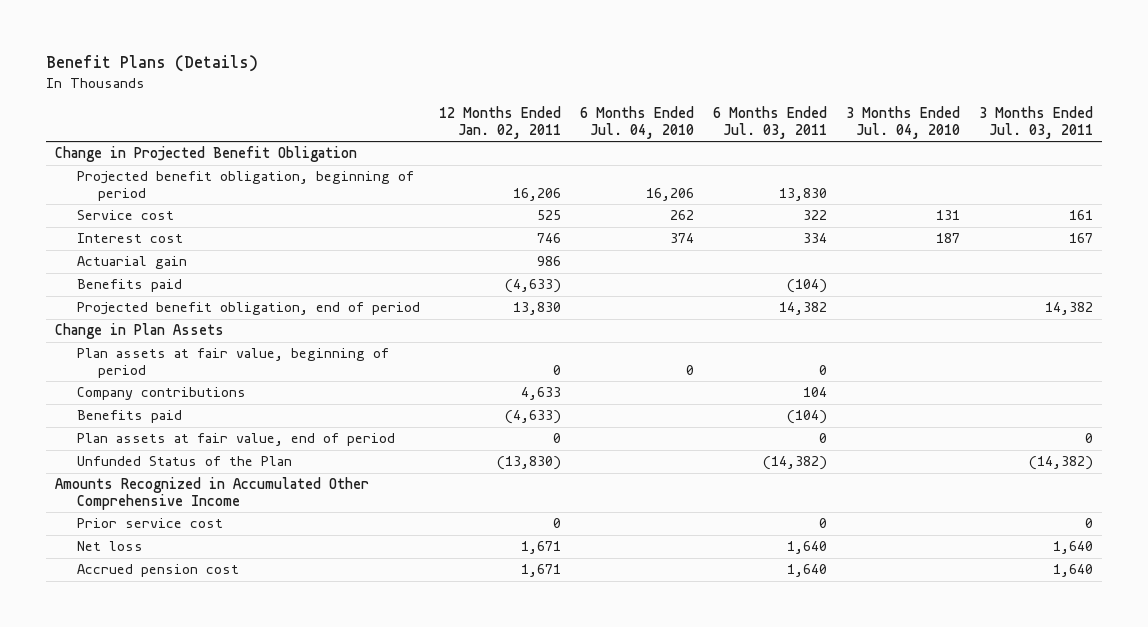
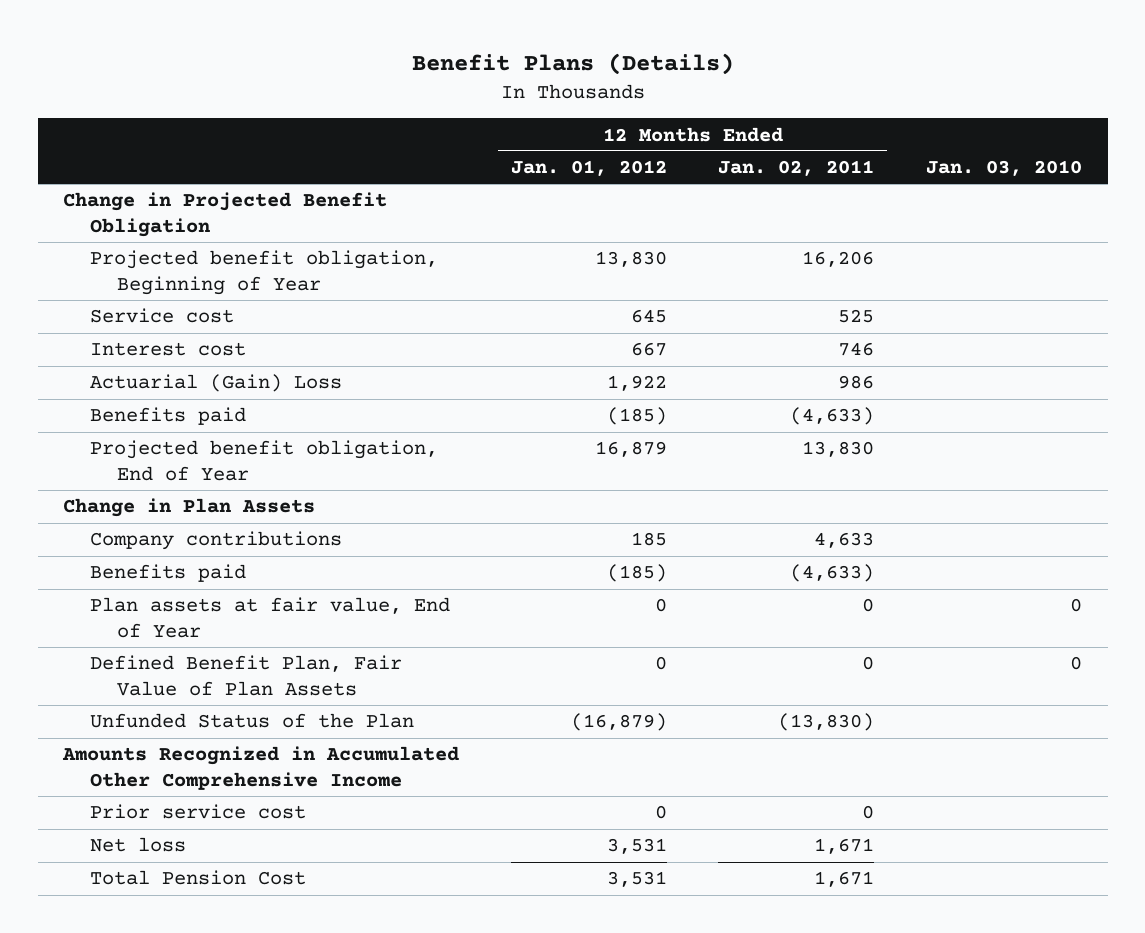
[579,106,694,139] 6 Months Ended Jul. 04, 2010 -> none
[712,106,827,139] 6 Months Ended Jul. 03, 2011 -> none
[845,106,960,139] 3 Months Ended Jul. 04, 2010 -> none
[978,106,1093,139] 3 Months Ended Jul. 03, 2011 -> none
none -> [510,160,667,177] Jan. 01, 2012
none -> [925,160,1082,177] Jan. 03, 2010
[76,171,414,201] Projected benefit obligation, beginning of period -> [90,250,439,295] Projected benefit obligation, Beginning of Year
[76,256,187,270] Actuarial gain -> [90,374,343,393] Actuarial (Gain) Loss
[76,302,420,316] Projected benefit obligation, end of period -> [90,440,439,481] Projected benefit obligation, End of Year
[76,348,389,378] Plan assets at fair value, beginning of period -> none
[76,433,395,447] Plan assets at fair value, end of period -> [90,597,451,638] Plan assets at fair value, End of Year
none -> [90,655,403,696] Defined Benefit Plan, Fair Value of Plan Assets
[76,564,239,578] Accrued pension cost -> [90,870,307,886] Total Pension Cost

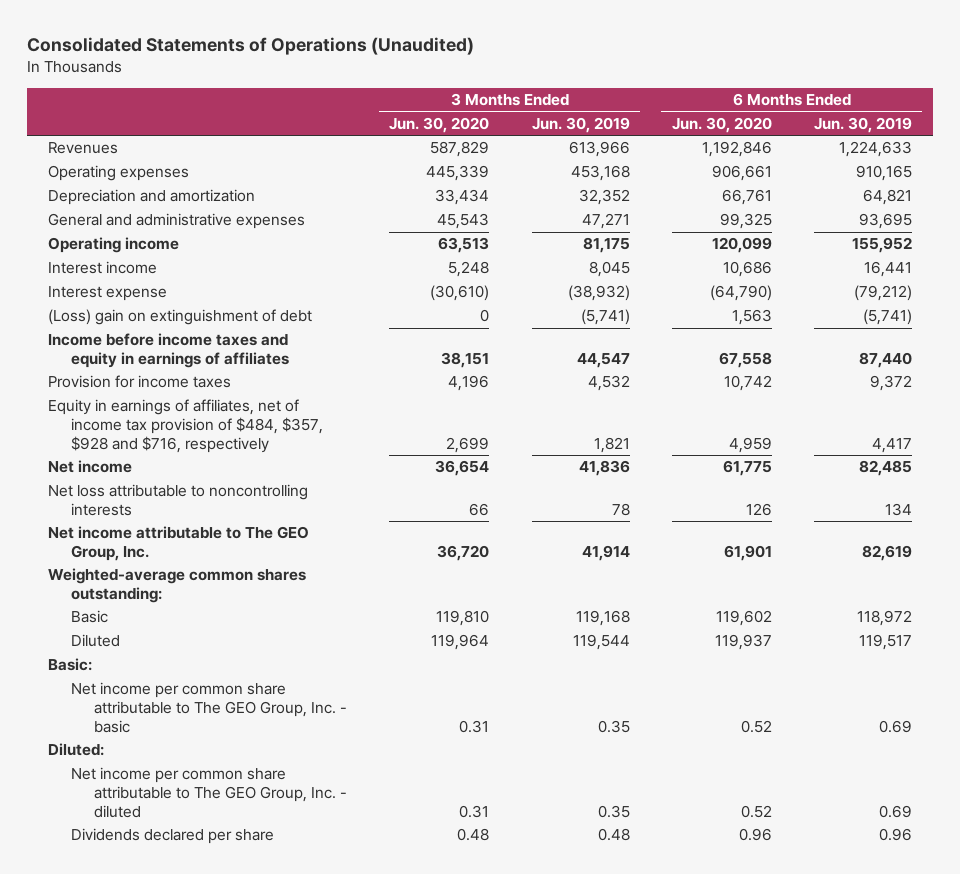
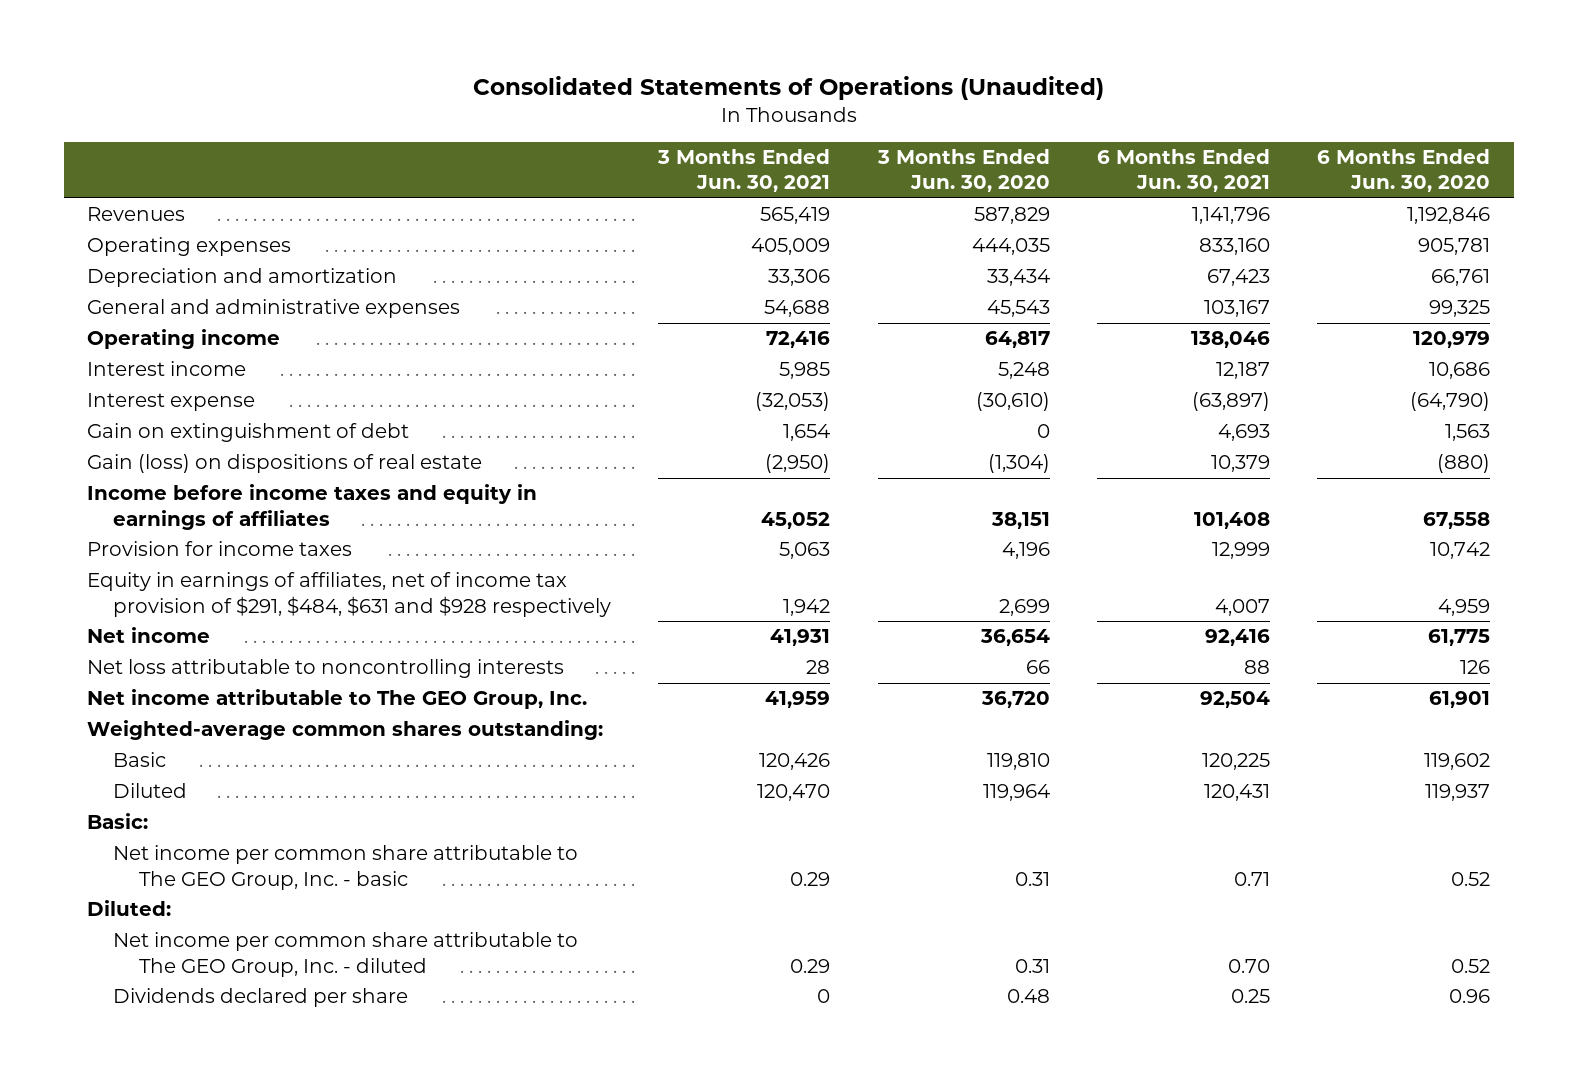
[531,116,630,133] Jun. 30, 2019 -> none
[813,116,912,133] Jun. 30, 2019 -> none
none -> [657,149,831,193] 3 Months Ended Jun. 30, 2021
none -> [1096,149,1270,193] 6 Months Ended Jun. 30, 2021
[426,165,490,182] 445,339 -> [971,238,1050,256] 444,035
[711,165,772,182] 906,661 -> [1418,238,1491,256] 905,781
[438,237,490,254] 63,513 -> [984,331,1050,349] 64,817
[711,237,772,254] 120,099 -> [1413,331,1491,349] 120,979
[48,309,313,326] (Loss) gain on extinguishment of debt -> [87,423,410,443] Gain on extinguishment of debt
none -> [87,454,483,474] Gain (loss) on dispositions of real estate
[48,399,324,453] Equity in earnings of affiliates, net of income tax provision of $484, $357, $928 and $716, respectively -> [87,572,612,617] Equity in earnings of affiliates, net of income tax provision of $291, $484, $631 and $928 respectively

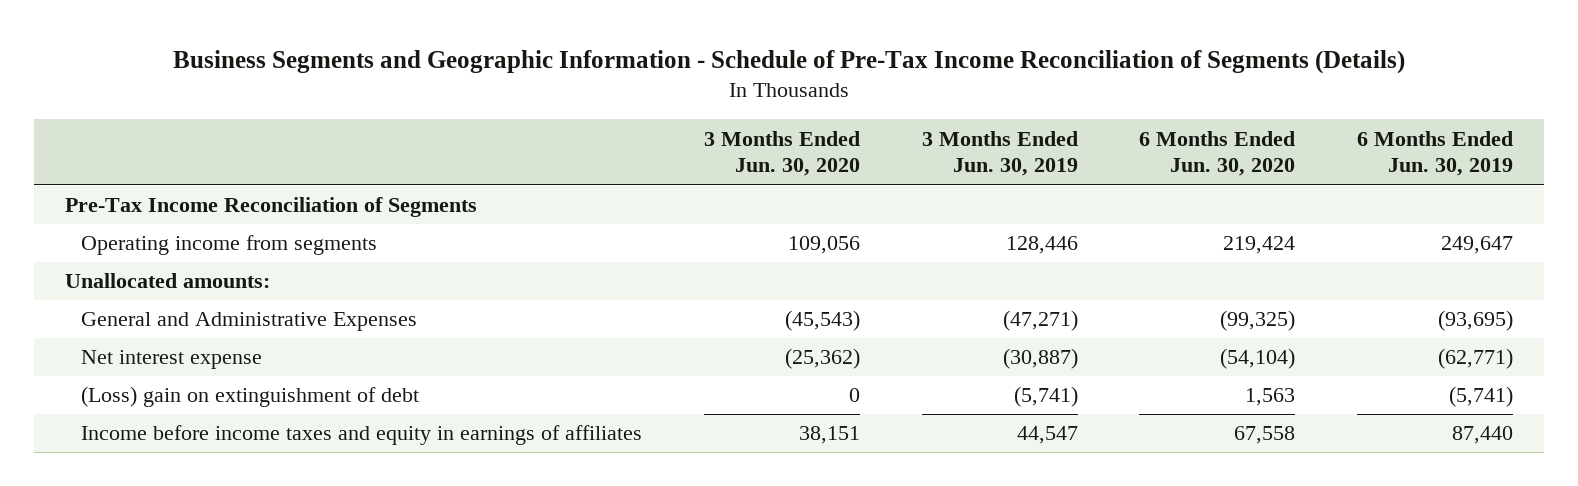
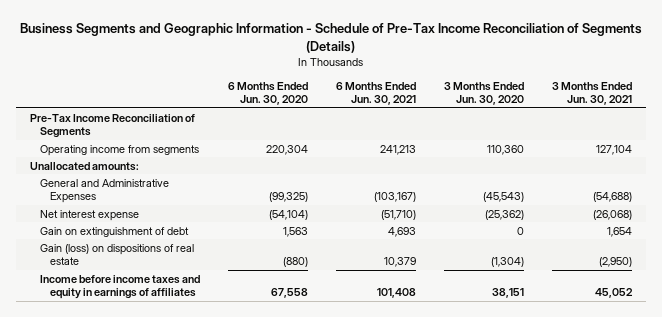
[921,130,1078,177] 3 Months Ended Jun. 30, 2019 -> none
[1357,130,1514,177] 6 Months Ended Jun. 30, 2019 -> none
none -> [336,81,417,106] 6 Months Ended Jun. 30, 2021
none -> [552,81,633,106] 3 Months Ended Jun. 30, 2021
[787,236,860,255] 109,056 -> [487,144,525,155] 110,360
[1223,236,1296,255] 219,424 -> [266,144,309,155] 220,304
[80,386,419,408] (Loss) gain on extinguishment of debt -> [39,226,189,237] Gain on extinguishment of debt
none -> [39,243,194,266] Gain (loss) on dispositions of real estate

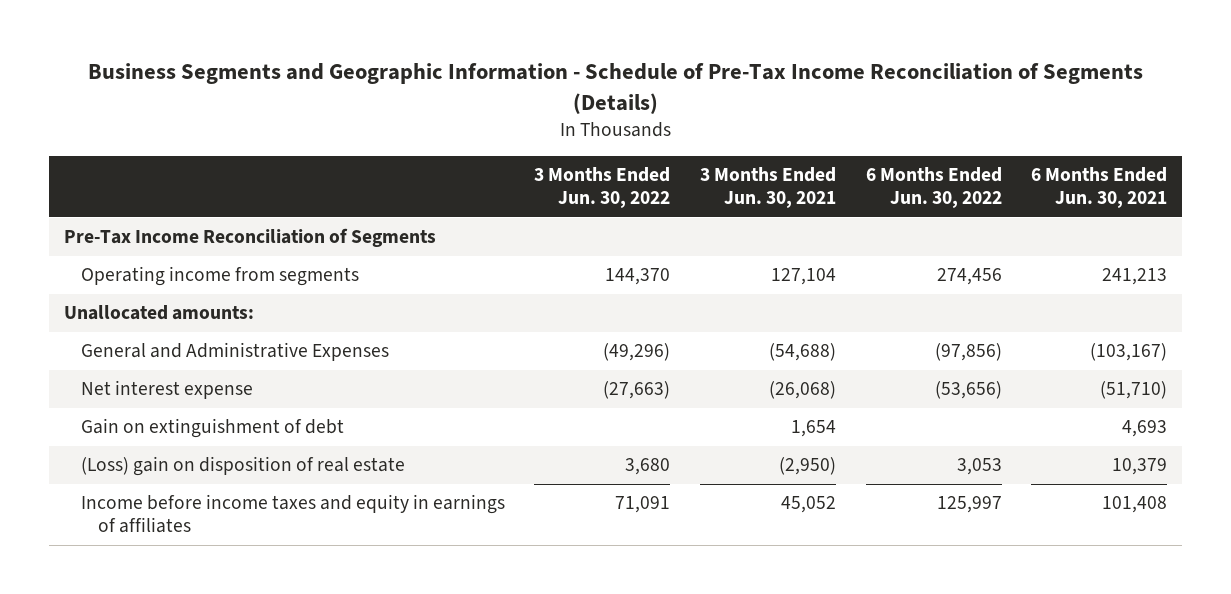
[228,81,309,106] 6 Months Ended Jun. 30, 2020 -> none
[444,81,525,106] 3 Months Ended Jun. 30, 2020 -> none
none -> [534,167,671,209] 3 Months Ended Jun. 30, 2022
none -> [865,167,1002,209] 6 Months Ended Jun. 30, 2022
[39,243,194,266] Gain (loss) on dispositions of real estate -> [80,456,405,477] (Loss) gain on disposition of real estate

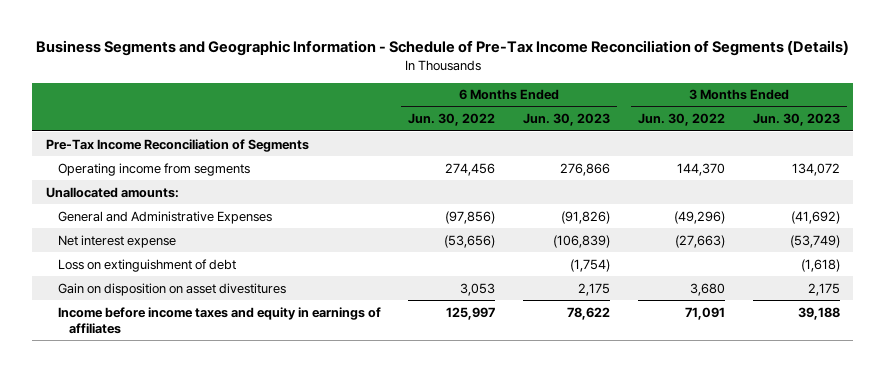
[700,167,837,209] 3 Months Ended Jun. 30, 2021 -> none
[1031,167,1168,209] 6 Months Ended Jun. 30, 2021 -> none
none -> [523,113,611,127] Jun. 30, 2023
none -> [752,113,840,127] Jun. 30, 2023
[80,418,344,439] Gain on extinguishment of debt -> [57,258,236,272] Loss on extinguishment of debt
[80,456,405,477] (Loss) gain on disposition of real estate -> [57,282,286,296] Gain on disposition on asset divestitures

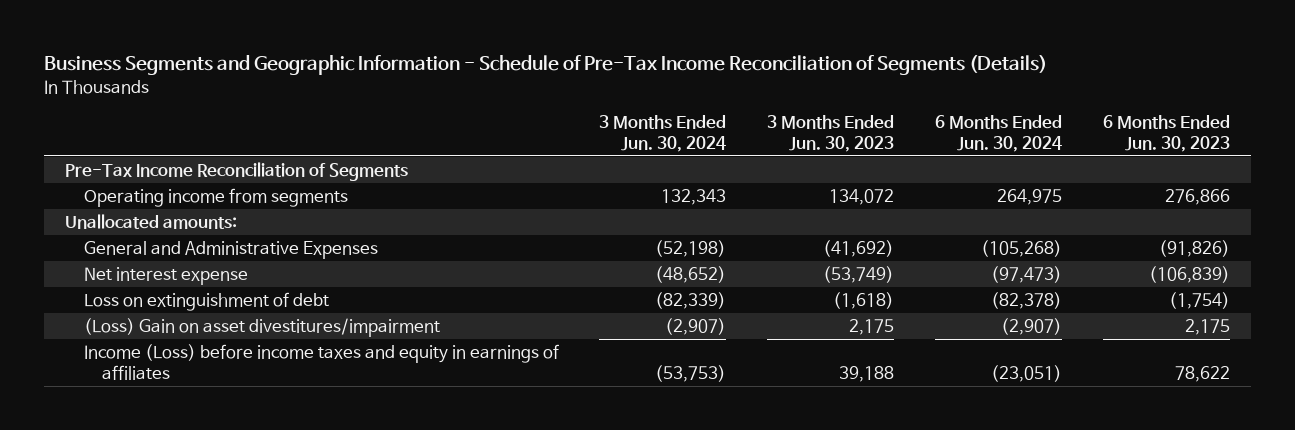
[408,113,496,127] Jun. 30, 2022 -> none
[637,113,725,127] Jun. 30, 2022 -> none
none -> [599,115,727,152] 3 Months Ended Jun. 30, 2024
none -> [935,115,1063,152] 6 Months Ended Jun. 30, 2024
[57,282,286,296] Gain on disposition on asset divestitures -> [83,317,440,337] (Loss) Gain on asset divestitures/impairment
[57,306,381,334] Income before income taxes and equity in earnings of affiliates -> [83,343,559,380] Income (Loss) before income taxes and equity in earnings of affiliates

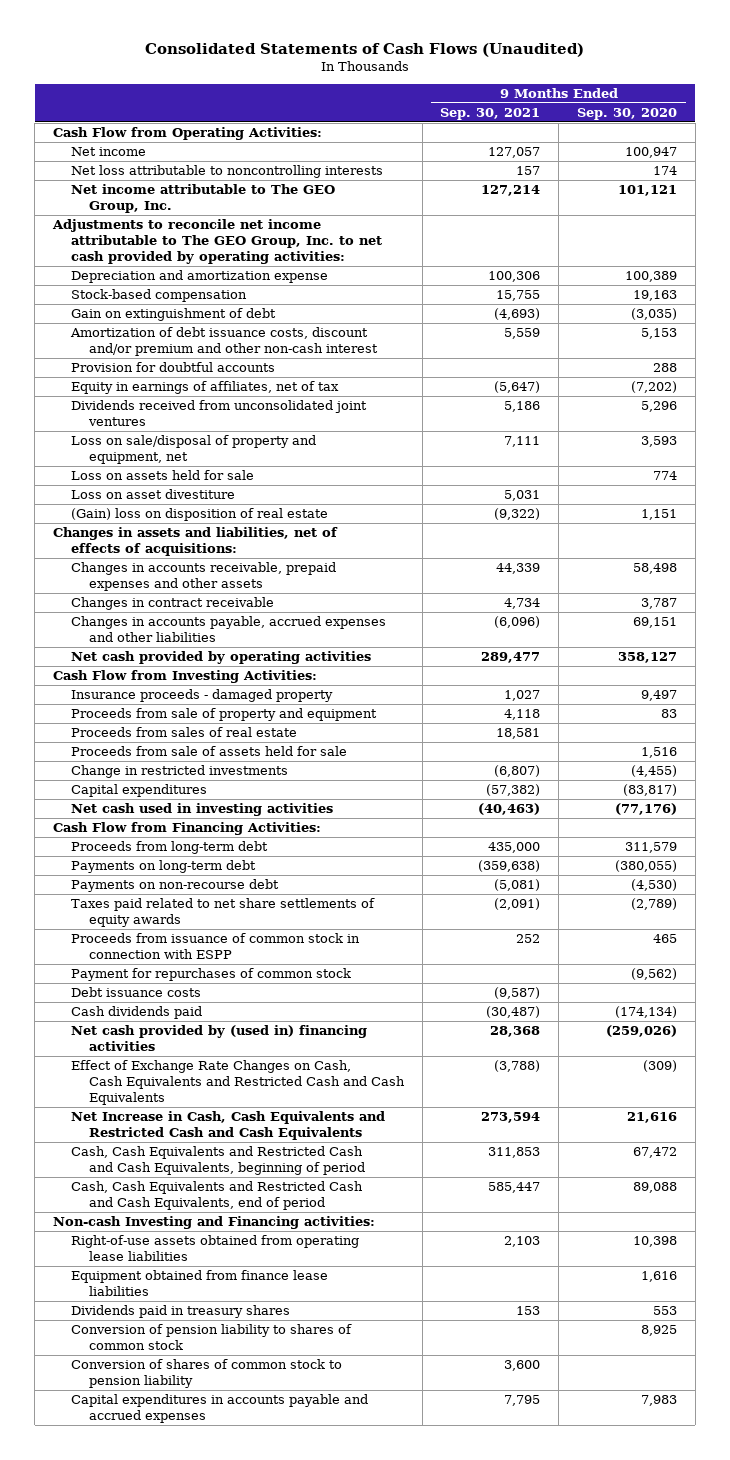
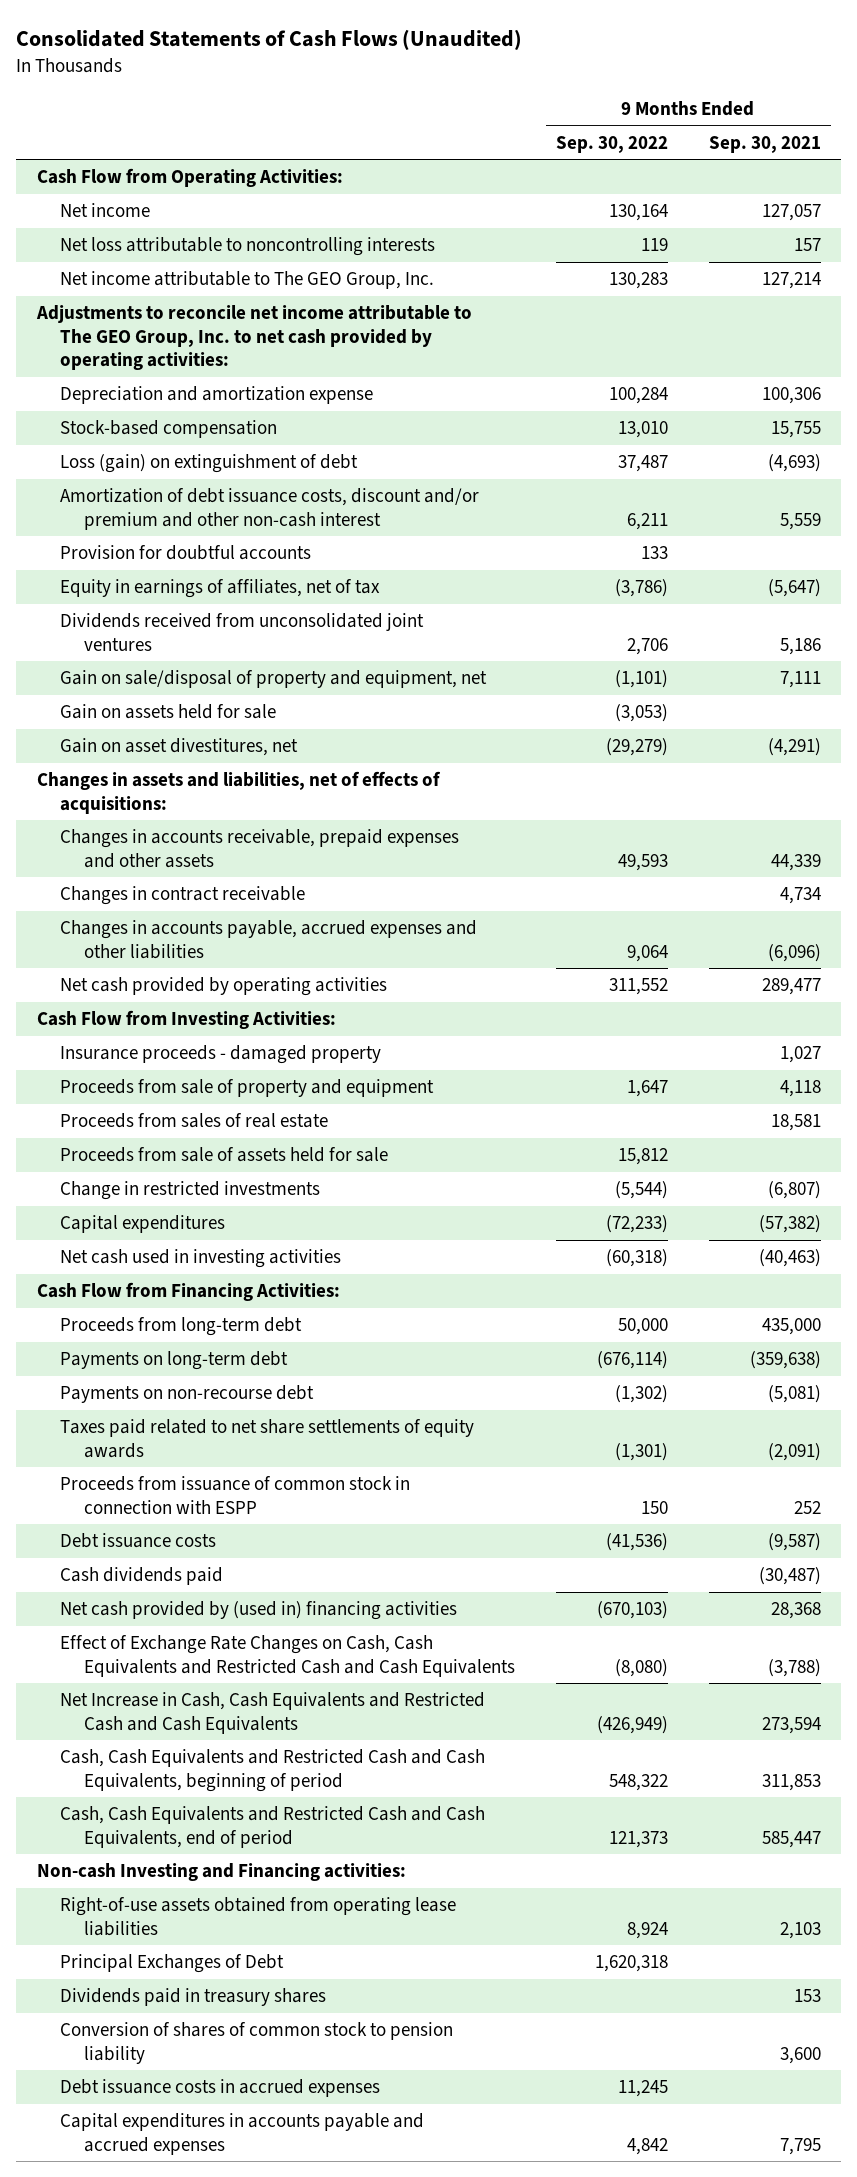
[576,107,677,120] Sep. 30, 2020 -> none
none -> [555,135,668,153] Sep. 30, 2022
[70,308,276,322] Gain on extinguishment of debt -> [60,454,359,474] Loss (gain) on extinguishment of debt
[70,508,328,522] (Gain) loss on disposition of real estate -> none
[70,435,316,465] Loss on sale/disposal of property and equipment, net -> [60,670,488,689] Gain on sale/disposal of property and equipment, net
[70,470,254,481] Loss on assets held for sale -> [60,704,277,720] Gain on assets held for sale
[70,489,235,500] Loss on asset divestiture -> [60,738,299,757] Gain on asset divestitures, net
[504,490,541,502] 5,031 -> [767,738,821,757] (4,291)
[70,968,351,982] Payment for repurchases of common stock -> none
[70,1270,328,1297] Equipment obtained from finance lease liabilities -> none
none -> [60,1954,285,1974] Principal Exchanges of Debt
[70,1324,352,1351] Conversion of pension liability to shares of common stock -> none
none -> [60,2079,381,2098] Debt issuance costs in accrued expenses

